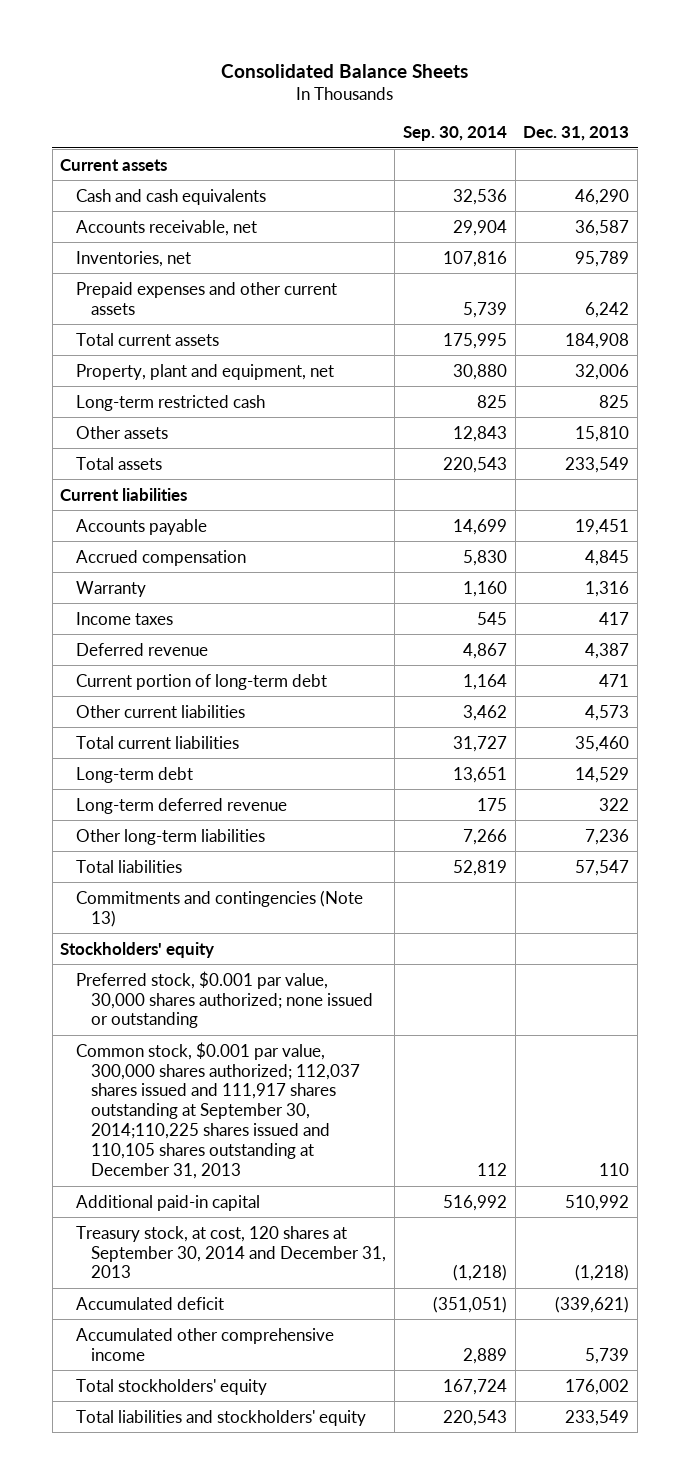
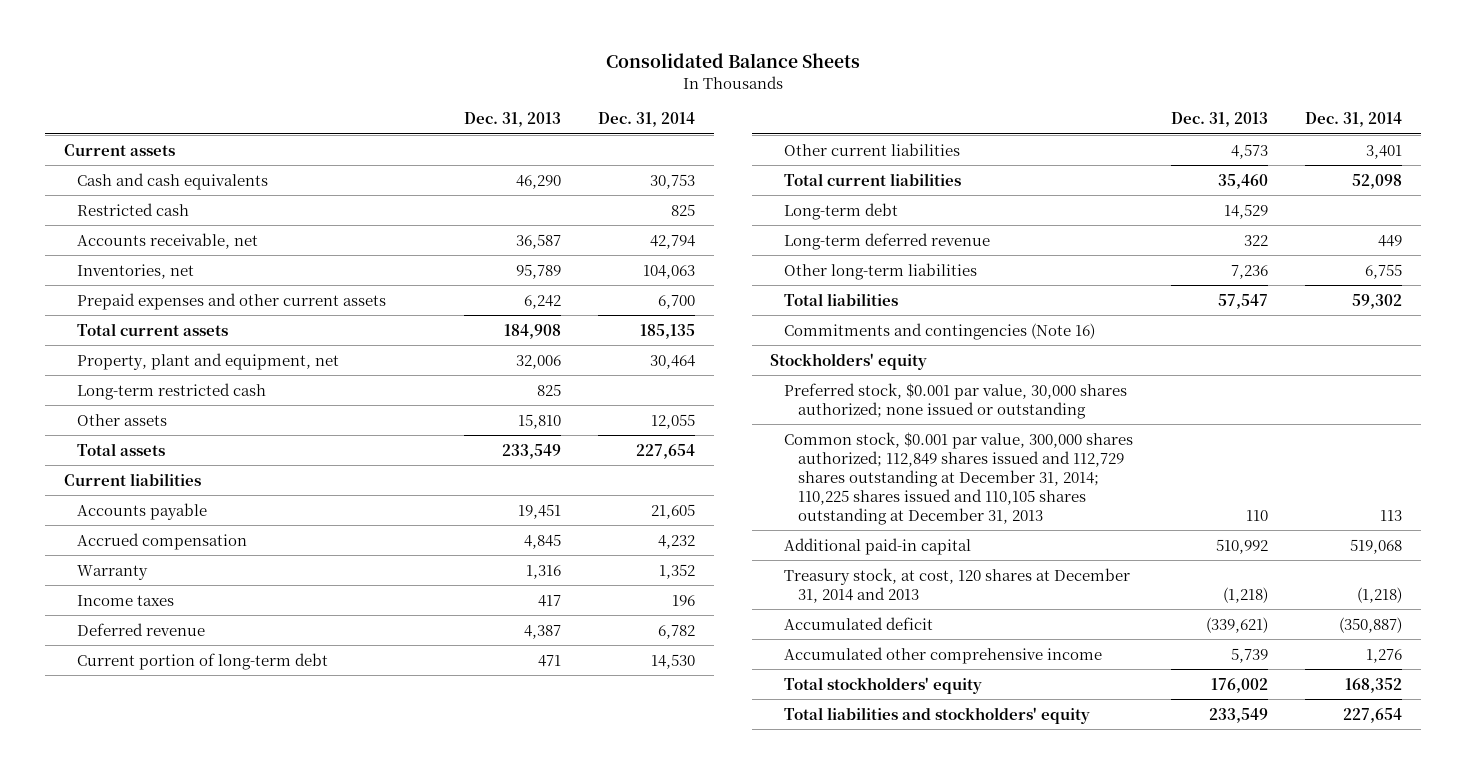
[402,125,507,141] Sep. 30, 2014 -> none
none -> [598,112,696,128] Dec. 31, 2014
none -> [77,202,190,216] Restricted cash
[75,889,363,927] Commitments and contingencies (Note 13) -> [784,322,1096,340] Commitments and contingencies (Note 16)
[75,1041,361,1180] Common stock, $0.001 par value, 300,000 shares authorized; 112,037 shares issued and 111,917 shares outstanding at September 30, 2014;110,225 shares issued and 110,105 shares outstanding at December 31, 2013 -> [784,431,1134,525] Common stock, $0.001 par value, 300,000 shares authorized; 112,849 shares issued and 112,729 shares outstanding at December 31, 2014; 110,225 shares issued and 110,105 shares outstanding at December 31, 2013
[75,1225,387,1279] Treasury stock, at cost, 120 shares at September 30, 2014 and December 31, 2013 -> [784,567,1131,603] Treasury stock, at cost, 120 shares at December 31, 2014 and 2013

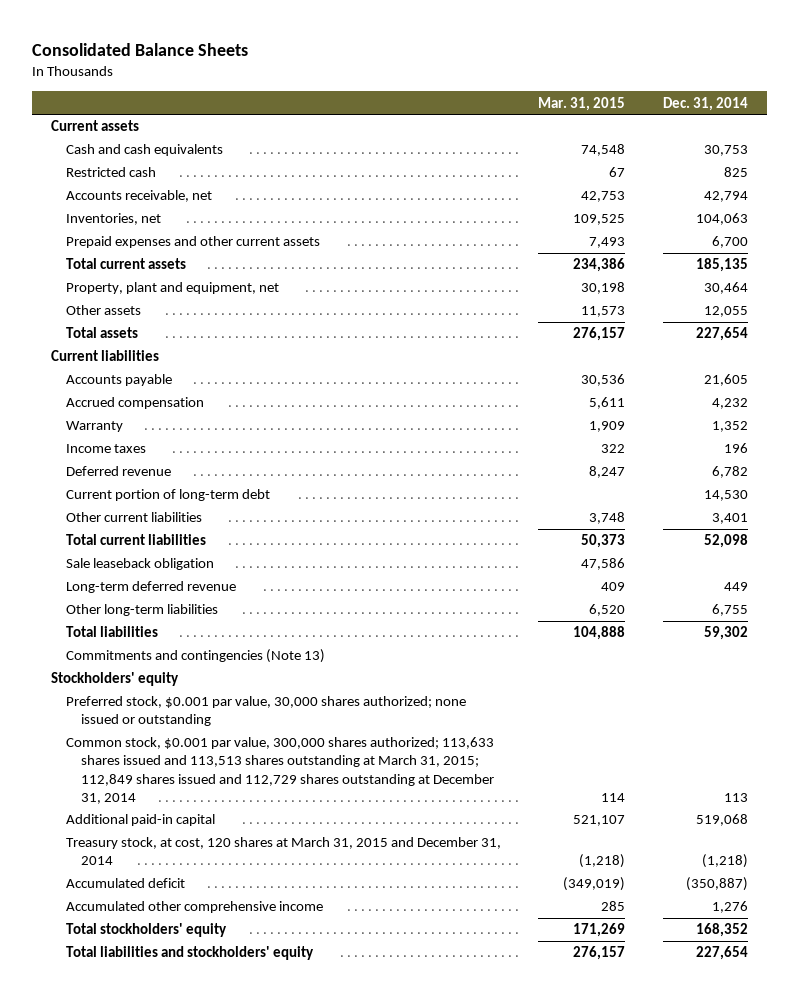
[463,112,561,128] Dec. 31, 2013 -> none
none -> [538,96,626,111] Mar. 31, 2015
[77,382,267,400] Long-term restricted cash -> none
[784,202,899,220] Long-term debt -> none
none -> [65,558,214,571] Sale leaseback obligation
[784,322,1096,340] Commitments and contingencies (Note 16) -> [65,649,325,664] Commitments and contingencies (Note 13)
[784,431,1134,525] Common stock, $0.001 par value, 300,000 shares authorized; 112,849 shares issued and 112,729 shares outstanding at December 31, 2014; 110,225 shares issued and 110,105 shares outstanding at December 31, 2013 -> [65,737,494,804] Common stock, $0.001 par value, 300,000 shares authorized; 113,633 shares issued and 113,513 shares outstanding at March 31, 2015; 112,849 shares issued and 112,729 shares outstanding at December 31, 2014
[784,567,1131,603] Treasury stock, at cost, 120 shares at December 31, 2014 and 2013 -> [65,837,501,866] Treasury stock, at cost, 120 shares at March 31, 2015 and December 31, 2014

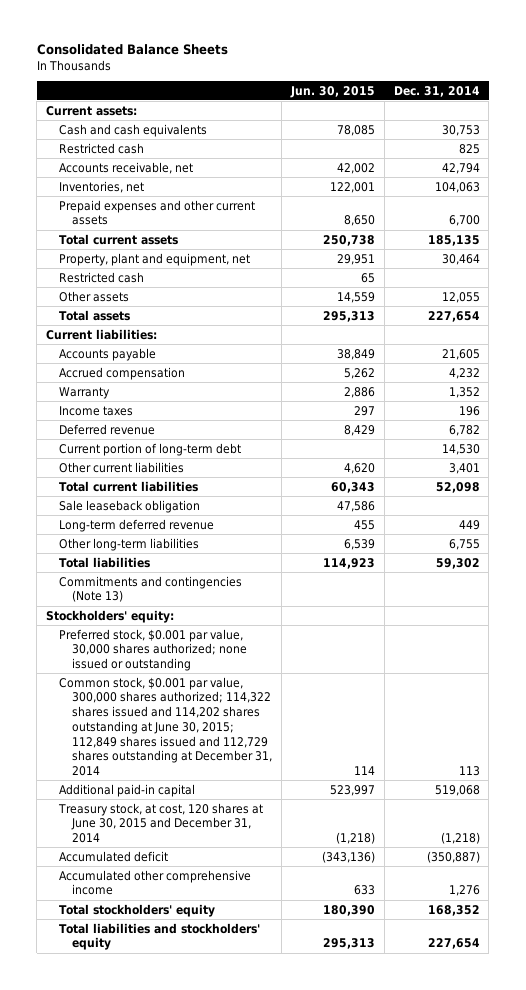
[538,96,626,111] Mar. 31, 2015 -> none
none -> [289,85,375,98] Jun. 30, 2015
[50,120,139,132] Current assets -> [46,105,138,116] Current assets:
none -> [59,271,145,283] Restricted cash
[50,350,159,362] Current liabilities -> [46,328,158,340] Current liabilities:
[50,672,179,687] Stockholders' equity -> [46,609,175,623] Stockholders' equity:
[65,737,494,804] Common stock, $0.001 par value, 300,000 shares authorized; 113,633 shares issued and 113,513 shares outstanding at March 31, 2015; 112,849 shares issued and 112,729 shares outstanding at December 31, 2014 -> [59,676,273,776] Common stock, $0.001 par value, 300,000 shares authorized; 114,322 shares issued and 114,202 shares outstanding at June 30, 2015; 112,849 shares issued and 112,729 shares outstanding at December 31, 2014
[65,837,501,866] Treasury stock, at cost, 120 shares at March 31, 2015 and December 31, 2014 -> [58,802,264,844] Treasury stock, at cost, 120 shares at June 30, 2015 and December 31, 2014

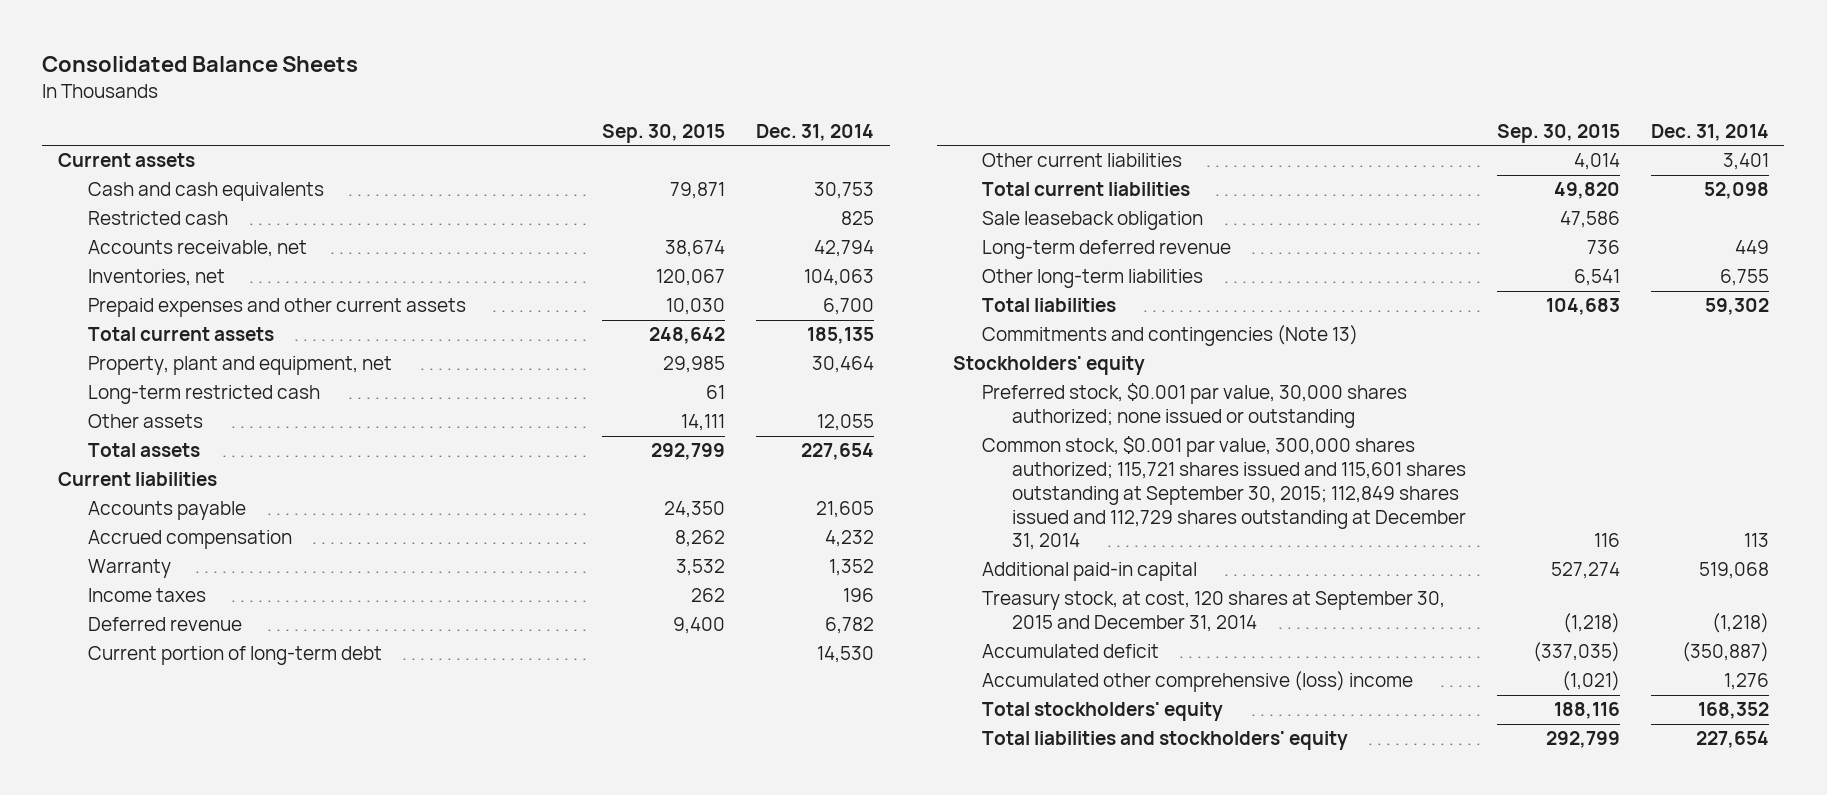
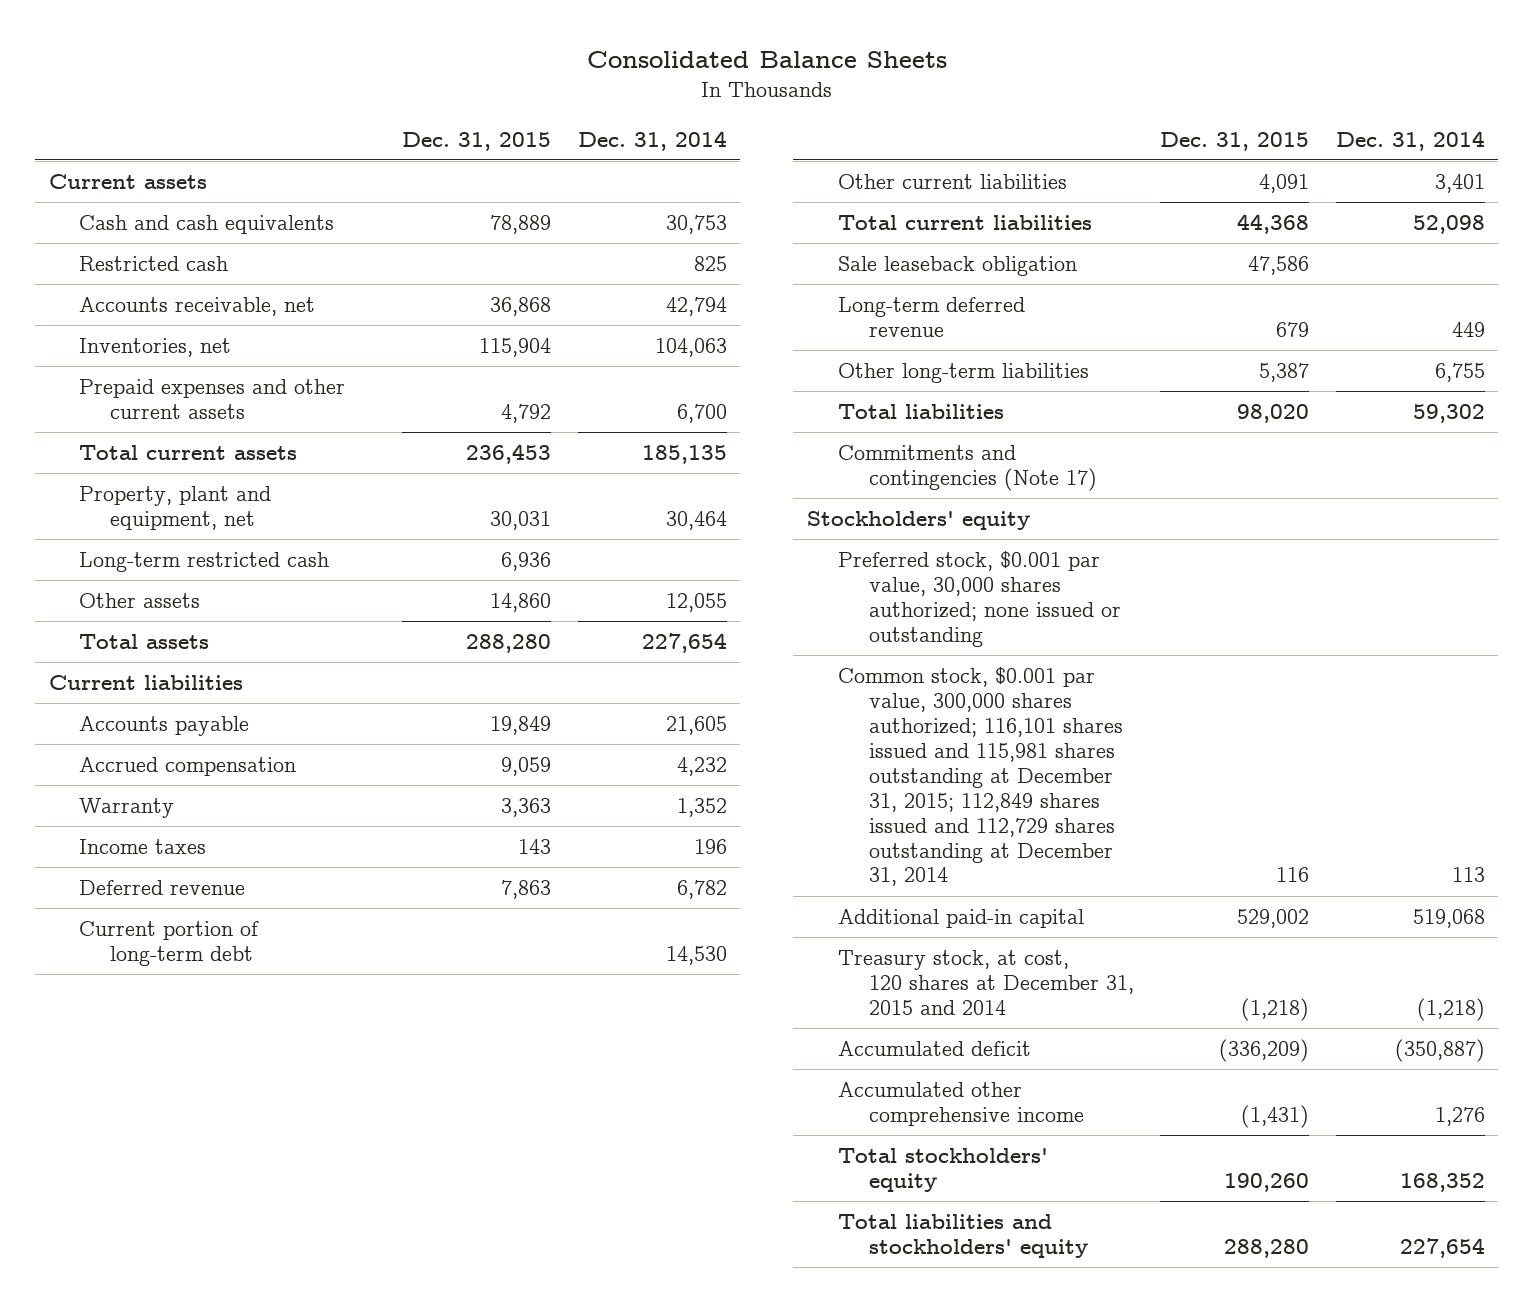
[602,123,726,143] Sep. 30, 2015 -> none
none -> [402,131,552,151] Dec. 31, 2015
[982,325,1359,347] Commitments and contingencies (Note 13) -> [837,444,1097,491] Commitments and contingencies (Note 17)
[982,436,1467,551] Common stock, $0.001 par value, 300,000 shares authorized; 115,721 shares issued and 115,601 shares outstanding at September 30, 2015; 112,849 shares issued and 112,729 shares outstanding at December 31, 2014 -> [837,666,1123,887] Common stock, $0.001 par value, 300,000 shares authorized; 116,101 shares issued and 115,981 shares outstanding at December 31, 2015; 112,849 shares issued and 112,729 shares outstanding at December 31, 2014
[982,591,1446,633] Treasury stock, at cost, 120 shares at September 30, 2015 and December 31, 2014 -> [837,949,1134,1015] Treasury stock, at cost, 120 shares at December 31, 2015 and 2014
[982,671,1414,693] Accumulated other comprehensive (loss) income -> [837,1081,1084,1126] Accumulated other comprehensive income

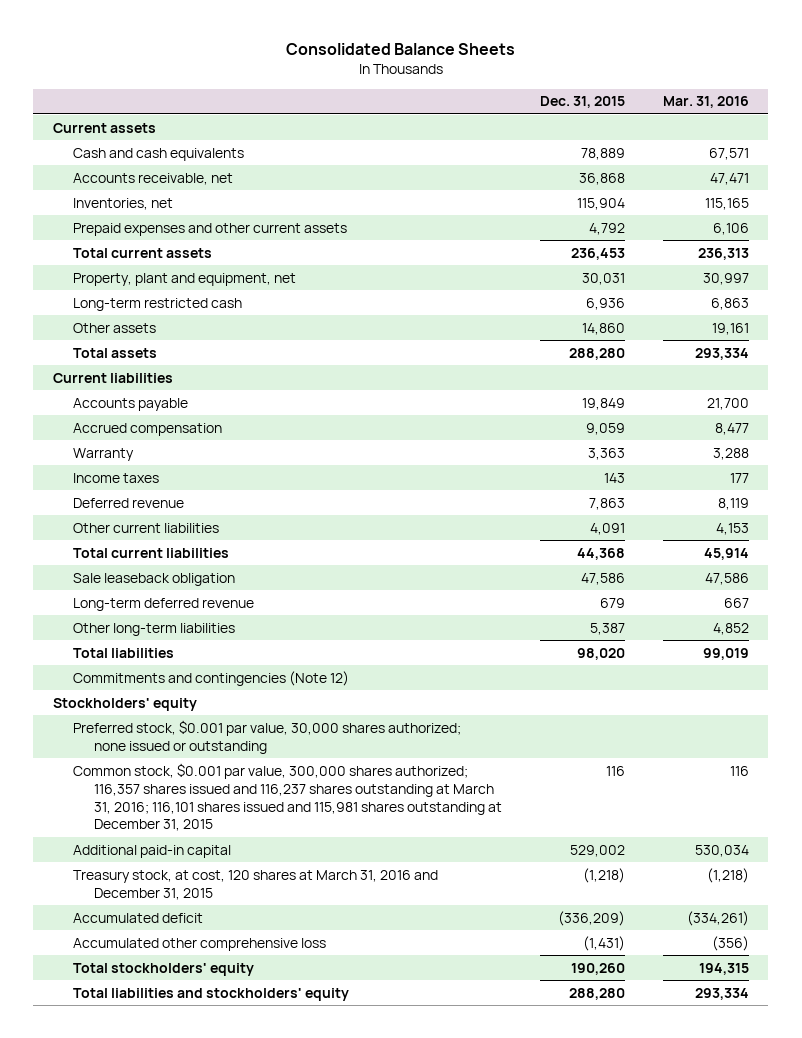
[577,130,727,151] Dec. 31, 2014 -> none
none -> [663,96,750,109] Mar. 31, 2016
[79,255,229,271] Restricted cash -> none
[79,920,260,966] Current portion of long-term debt -> none
[837,444,1097,491] Commitments and contingencies (Note 17) -> [73,670,350,686] Commitments and contingencies (Note 12)
[837,666,1123,887] Common stock, $0.001 par value, 300,000 shares authorized; 116,101 shares issued and 115,981 shares outstanding at December 31, 2015; 112,849 shares issued and 112,729 shares outstanding at December 31, 2014 -> [73,762,503,832] Common stock, $0.001 par value, 300,000 shares authorized; 116,357 shares issued and 116,237 shares outstanding at March 31, 2016; 116,101 shares issued and 115,981 shares outstanding at December 31, 2015
[837,949,1134,1015] Treasury stock, at cost, 120 shares at December 31, 2015 and 2014 -> [73,869,439,900] Treasury stock, at cost, 120 shares at March 31, 2016 and December 31, 2015
[837,1081,1084,1126] Accumulated other comprehensive income -> [73,937,327,951] Accumulated other comprehensive loss

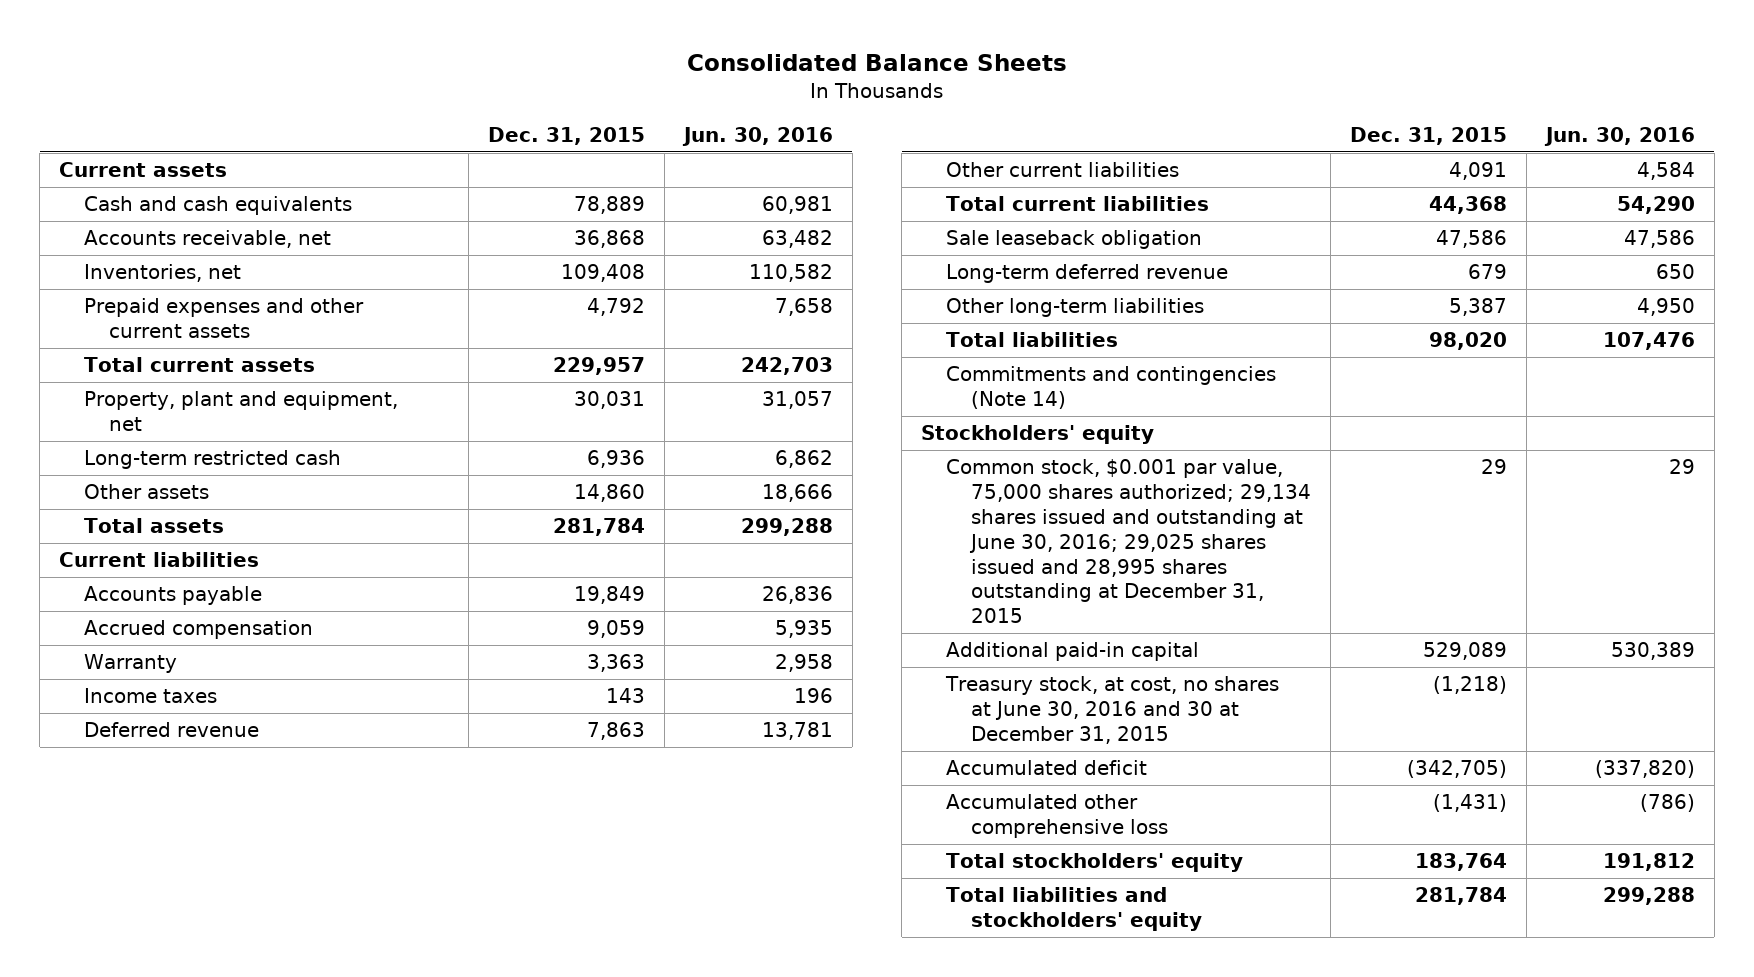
[663,96,750,109] Mar. 31, 2016 -> none
none -> [681,126,833,146] Jun. 30, 2016
[577,197,626,210] 115,904 -> [560,264,645,283] 109,408
[571,247,626,260] 236,453 -> [552,357,645,376] 229,957
[569,347,626,360] 288,280 -> [552,518,645,537] 281,784
[73,670,350,686] Commitments and contingencies (Note 12) -> [946,366,1277,410] Commitments and contingencies (Note 14)
[73,719,462,754] Preferred stock, $0.001 par value, 30,000 shares authorized; none issued or outstanding -> none
[73,762,503,832] Common stock, $0.001 par value, 300,000 shares authorized; 116,357 shares issued and 116,237 shares outstanding at March 31, 2016; 116,101 shares issued and 115,981 shares outstanding at December 31, 2015 -> [946,459,1312,624] Common stock, $0.001 par value, 75,000 shares authorized; 29,134 shares issued and outstanding at June 30, 2016; 29,025 shares issued and 28,995 shares outstanding at December 31, 2015
[606,765,626,776] 116 -> [1481,459,1508,475] 29
[570,844,626,857] 529,002 -> [1423,642,1508,661] 529,089
[73,869,439,900] Treasury stock, at cost, 120 shares at March 31, 2016 and December 31, 2015 -> [945,676,1280,745] Treasury stock, at cost, no shares at June 30, 2016 and 30 at December 31, 2015
[558,910,626,926] (336,209) -> [1407,760,1508,779] (342,705)
[571,962,626,975] 190,260 -> [1415,853,1508,872] 183,764
[569,987,626,1000] 288,280 -> [1415,887,1508,906] 281,784

